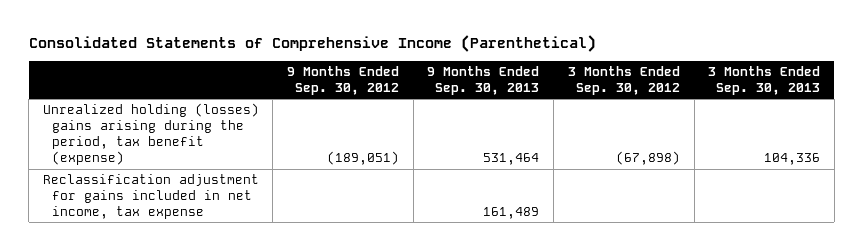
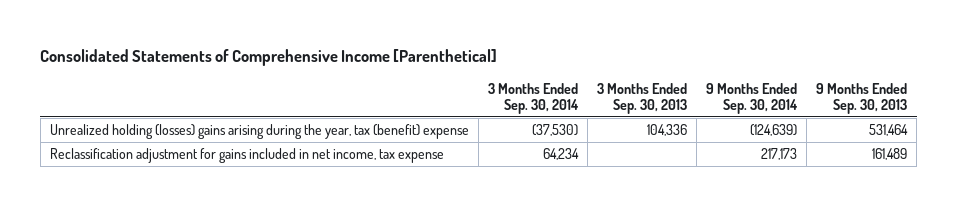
[28,35,596,53] Consolidated Statements of Comprehensive Income (Parenthetical) -> [40,49,498,67] Consolidated Statements of Comprehensive Income [Parenthetical]
[287,66,400,96] 9 Months Ended Sep. 30, 2012 -> none
[567,66,680,96] 3 Months Ended Sep. 30, 2012 -> none
none -> [488,82,580,115] 3 Months Ended Sep. 30, 2014
none -> [706,82,799,115] 9 Months Ended Sep. 30, 2014
[42,103,259,166] Unrealized holding (losses) gains arising during the period, tax benefit (expense) -> [49,123,469,139] Unrealized holding (losses) gains arising during the year, tax (benefit) expense

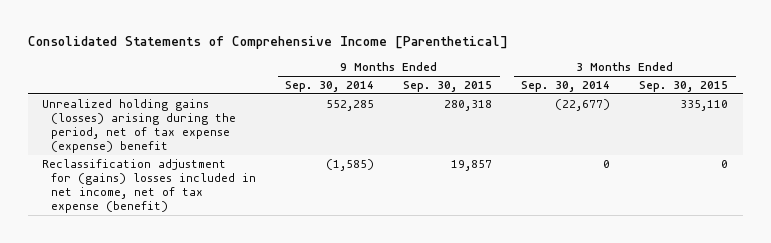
[597,82,688,115] 3 Months Ended Sep. 30, 2013 -> none
[816,82,908,115] 9 Months Ended Sep. 30, 2013 -> none
none -> [403,81,493,93] Sep. 30, 2015
none -> [639,81,729,93] Sep. 30, 2015
[49,123,469,139] Unrealized holding (losses) gains arising during the year, tax (benefit) expense -> [42,98,237,154] Unrealized holding gains (losses) arising during the period, net of tax expense (expense) benefit
[532,123,579,136] (37,530) -> [555,98,611,111] (22,677)
[750,123,798,136] (124,639) -> [326,99,375,111] 552,285
[49,147,444,163] Reclassification adjustment for gains included in net income, tax expense -> [42,158,257,214] Reclassification adjustment for (gains) losses included in net income, net of tax expense (benefit)
[543,147,580,160] 64,234 -> [603,159,611,168] 0
[761,147,798,160] 217,173 -> [326,158,375,171] (1,585)

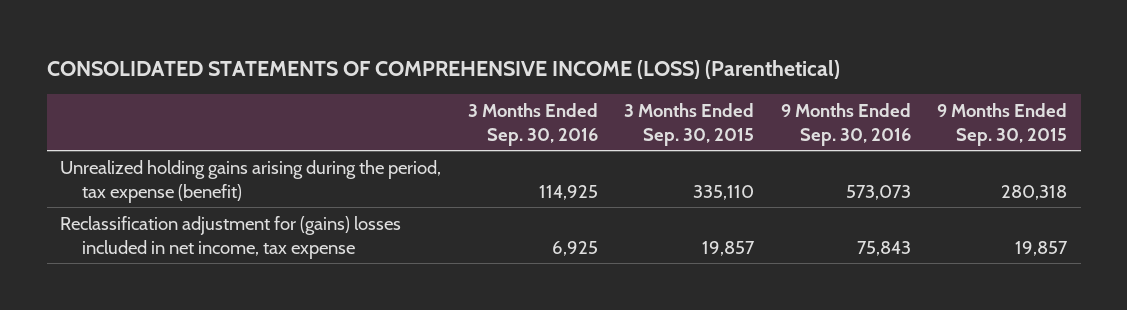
[27,36,508,50] Consolidated Statements of Comprehensive Income [Parenthetical] -> [46,59,840,79] CONSOLIDATED STATEMENTS OF COMPREHENSIVE INCOME (LOSS) (Parenthetical)
[285,81,375,93] Sep. 30, 2014 -> none
[521,81,611,93] Sep. 30, 2014 -> none
none -> [467,102,598,146] 3 Months Ended Sep. 30, 2016
none -> [780,102,911,146] 9 Months Ended Sep. 30, 2016
[42,98,237,154] Unrealized holding gains (losses) arising during the period, net of tax expense (expense) benefit -> [59,159,441,203] Unrealized holding gains arising during the period, tax expense (benefit)
[42,158,257,214] Reclassification adjustment for (gains) losses included in net income, net of tax expense (benefit) -> [59,215,401,259] Reclassification adjustment for (gains) losses included in net income, tax expense
[721,159,729,168] 0 -> [702,240,756,256] 19,857

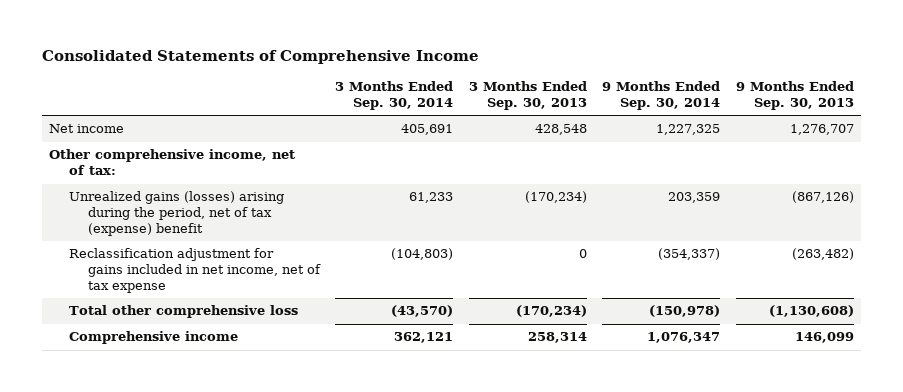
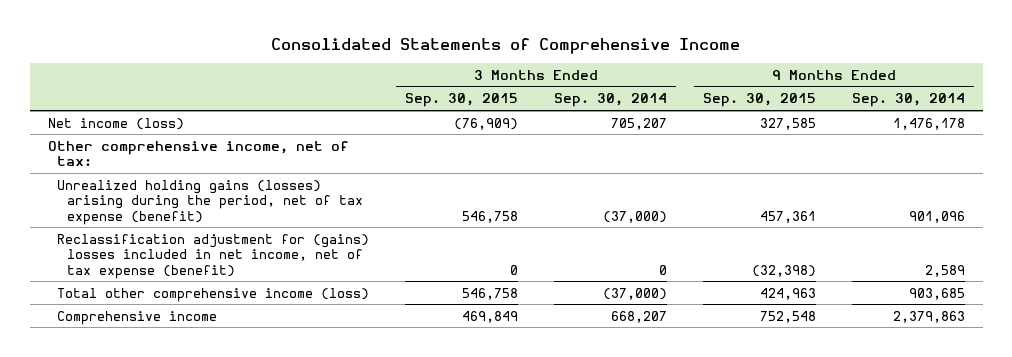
[468,80,587,110] 3 Months Ended Sep. 30, 2013 -> none
[735,80,854,110] 9 Months Ended Sep. 30, 2013 -> none
none -> [405,93,519,108] Sep. 30, 2015
none -> [702,93,816,108] Sep. 30, 2015
[49,124,125,134] Net income -> [47,117,184,130] Net income (loss)
[401,124,454,136] 405,691 -> [611,117,668,130] 705,207
[656,124,721,136] 1,227,325 -> [892,117,965,130] 1,476,178
[68,191,284,237] Unrealized gains (losses) arising during the period, net of tax (expense) benefit -> [57,179,364,225] Unrealized holding gains (losses) arising during the period, net of tax expense (benefit)
[409,192,454,204] 61,233 -> [603,210,668,223] (37,000)
[668,192,721,204] 203,359 -> [908,210,965,223] 901,096
[68,248,321,294] Reclassification adjustment for gains included in net income, net of tax expense -> [57,233,370,279] Reclassification adjustment for (gains) losses included in net income, net of tax expense (benefit)
[391,248,454,261] (104,803) -> [659,264,668,275] 0
[658,248,721,261] (354,337) -> [924,264,965,277] 2,589
[68,305,298,319] Total other comprehensive loss -> [57,287,370,302] Total other comprehensive income (loss)
[391,305,454,318] (43,570) -> [603,287,668,300] (37,000)
[649,305,721,318] (150,978) -> [908,287,965,300] 903,685
[394,332,454,344] 362,121 -> [611,310,668,323] 668,207
[647,332,721,344] 1,076,347 -> [892,310,965,323] 2,379,863

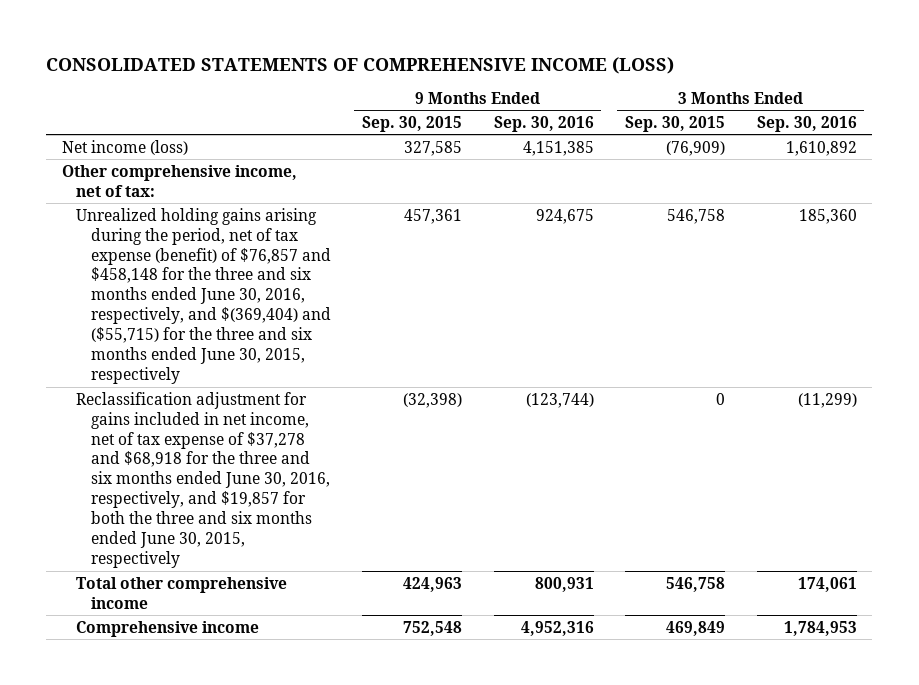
[271,38,741,55] Consolidated Statements of Comprehensive Income -> [46,56,675,74] CONSOLIDATED STATEMENTS OF COMPREHENSIVE INCOME (LOSS)
[554,93,668,108] Sep. 30, 2014 -> none
[851,93,965,108] Sep. 30, 2014 -> none
none -> [493,115,594,132] Sep. 30, 2016
none -> [756,115,857,132] Sep. 30, 2016
[57,179,364,225] Unrealized holding gains (losses) arising during the period, net of tax expense (benefit) -> [76,207,331,385] Unrealized holding gains arising during the period, net of tax expense (benefit) of $76,857 and $458,148 for the three and six months ended June 30, 2016, respectively, and $(369,404) and ($55,715) for the three and six months ended June 30, 2015, respectively
[57,233,370,279] Reclassification adjustment for (gains) losses included in net income, net of tax expense (benefit) -> [76,391,330,569] Reclassification adjustment for gains included in net income, net of tax expense of $37,278 and $68,918 for the three and six months ended June 30, 2016, respectively, and $19,857 for both the three and six months ended June 30, 2015, respectively
[57,287,370,302] Total other comprehensive income (loss) -> [76,576,288,609] Total other comprehensive income

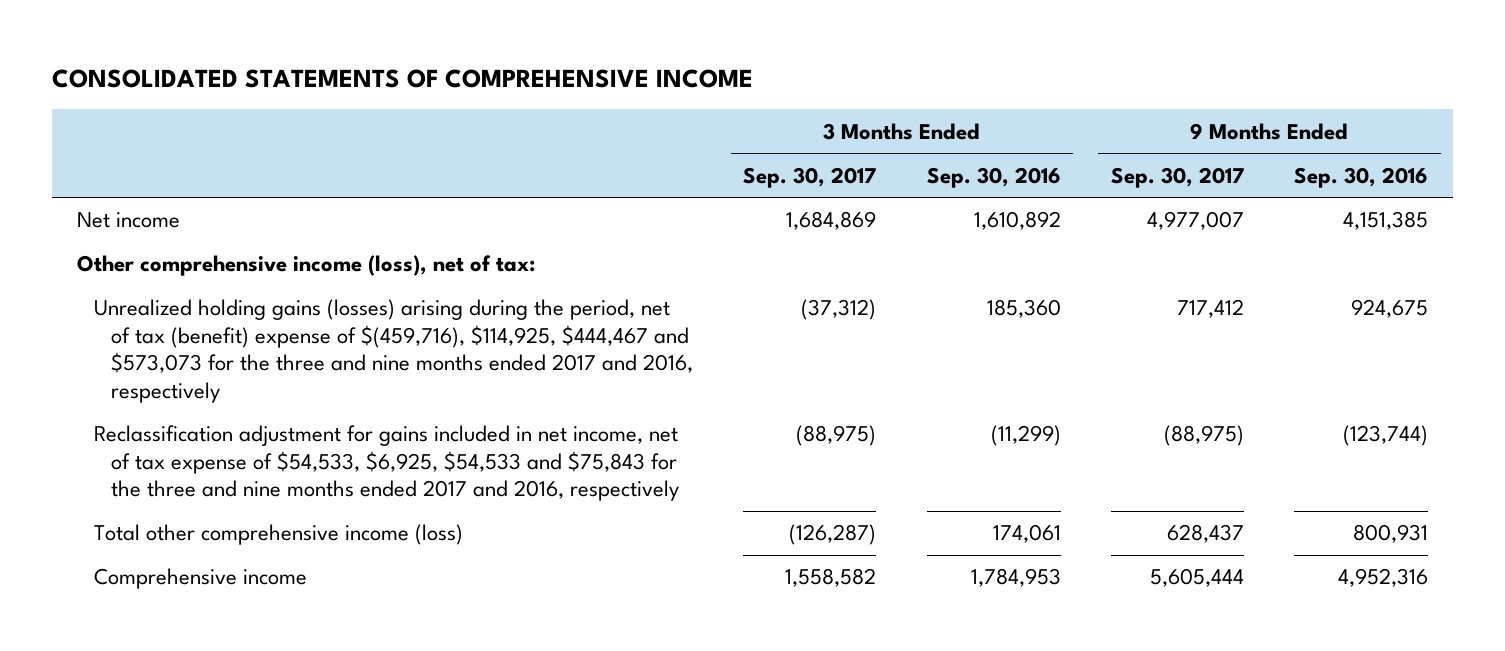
[46,56,675,74] CONSOLIDATED STATEMENTS OF COMPREHENSIVE INCOME (LOSS) -> [52,68,754,88] CONSOLIDATED STATEMENTS OF COMPREHENSIVE INCOME
[362,115,463,132] Sep. 30, 2015 -> none
[625,115,726,132] Sep. 30, 2015 -> none
none -> [743,166,877,188] Sep. 30, 2017
none -> [1110,166,1244,188] Sep. 30, 2017
[62,139,189,155] Net income (loss) -> [77,212,181,229] Net income
[62,164,298,197] Other comprehensive income, net of tax: -> [77,255,536,277] Other comprehensive income (loss), net of tax:
[76,207,331,385] Unrealized holding gains arising during the period, net of tax expense (benefit) of $76,857 and $458,148 for the three and six months ended June 30, 2016, respectively, and $(369,404) and ($55,715) for the three and six months ended June 30, 2015, respectively -> [94,299,694,403] Unrealized holding gains (losses) arising during the period, net of tax (benefit) expense of $(459,716), $114,925, $444,467 and $573,073 for the three and nine months ended 2017 and 2016, respectively
[76,391,330,569] Reclassification adjustment for gains included in net income, net of tax expense of $37,278 and $68,918 for the three and six months ended June 30, 2016, respectively, and $19,857 for both the three and six months ended June 30, 2015, respectively -> [94,425,680,502] Reclassification adjustment for gains included in net income, net of tax expense of $54,533, $6,925, $54,533 and $75,843 for the three and nine months ended 2017 and 2016, respectively
[76,576,288,609] Total other comprehensive income -> [94,524,464,546] Total other comprehensive income (loss)

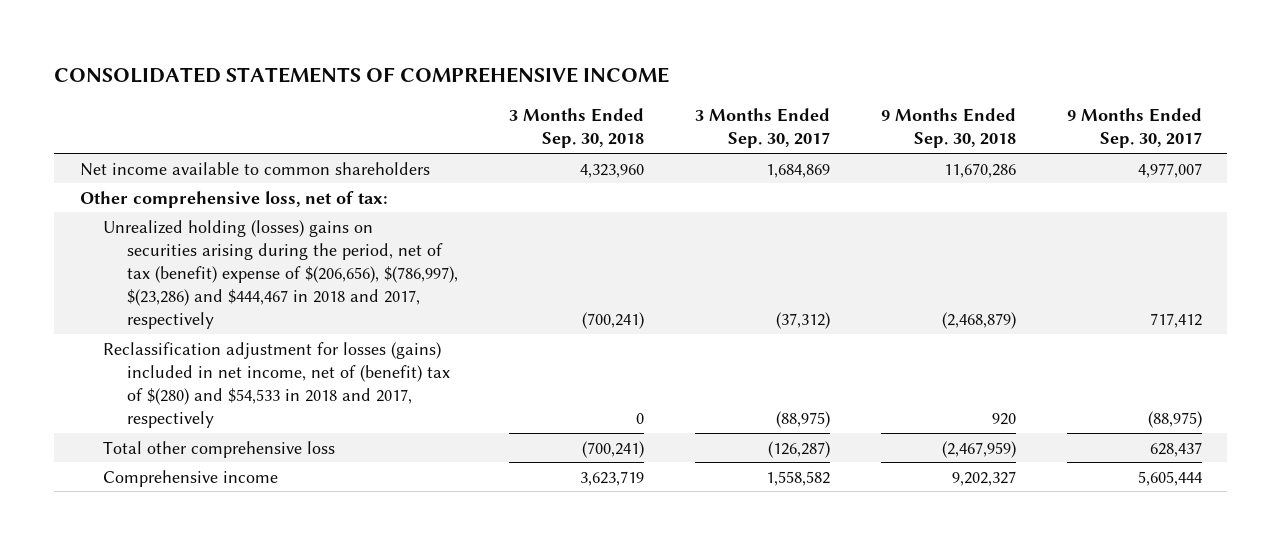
[926,166,1061,188] Sep. 30, 2016 -> none
[1294,166,1429,188] Sep. 30, 2016 -> none
none -> [508,108,644,149] 3 Months Ended Sep. 30, 2018
none -> [880,108,1016,149] 9 Months Ended Sep. 30, 2018
[77,212,181,229] Net income -> [79,161,430,176] Net income available to common shareholders
[77,255,536,277] Other comprehensive income (loss), net of tax: -> [79,190,388,208] Other comprehensive loss, net of tax:
[94,299,694,403] Unrealized holding gains (losses) arising during the period, net of tax (benefit) expense of $(459,716), $114,925, $444,467 and $573,073 for the three and nine months ended 2017 and 2016, respectively -> [103,219,458,330] Unrealized holding (losses) gains on securities arising during the period, net of tax (benefit) expense of $(206,656), $(786,997), $(23,286) and $444,467 in 2018 and 2017, respectively
[94,425,680,502] Reclassification adjustment for gains included in net income, net of tax expense of $54,533, $6,925, $54,533 and $75,843 for the three and nine months ended 2017 and 2016, respectively -> [103,341,450,429] Reclassification adjustment for losses (gains) included in net income, net of (benefit) tax of $(280) and $54,533 in 2018 and 2017, respectively
[94,524,464,546] Total other comprehensive income (loss) -> [103,440,336,458] Total other comprehensive loss

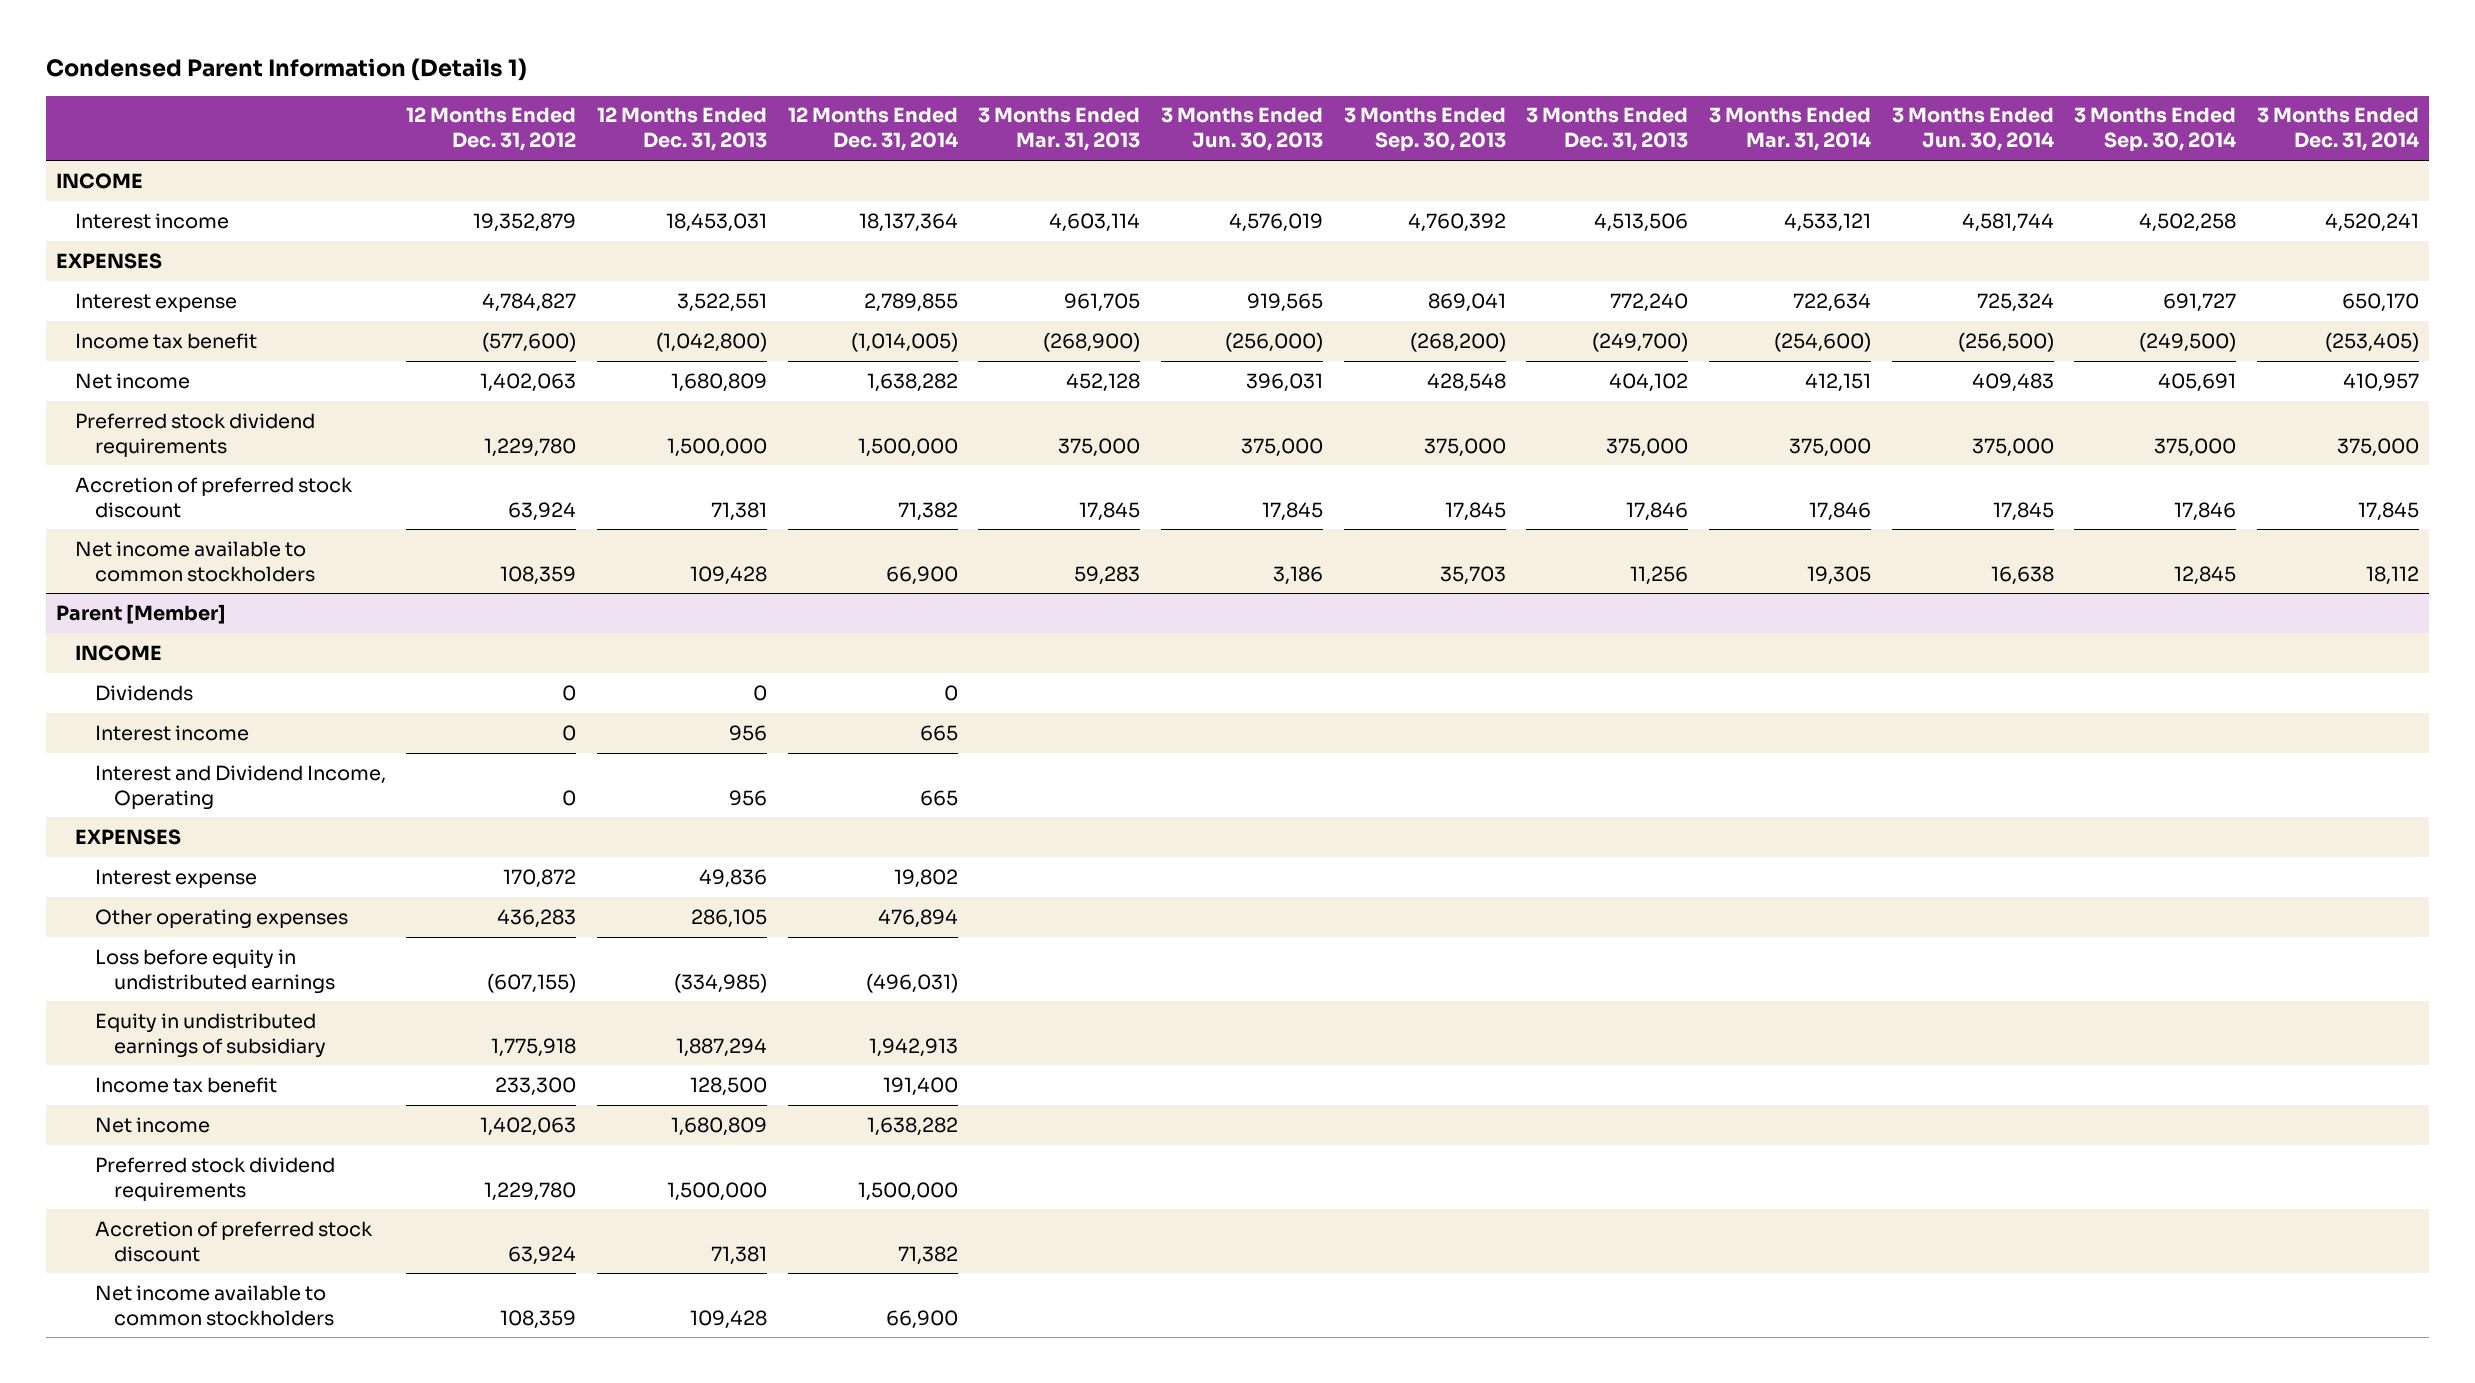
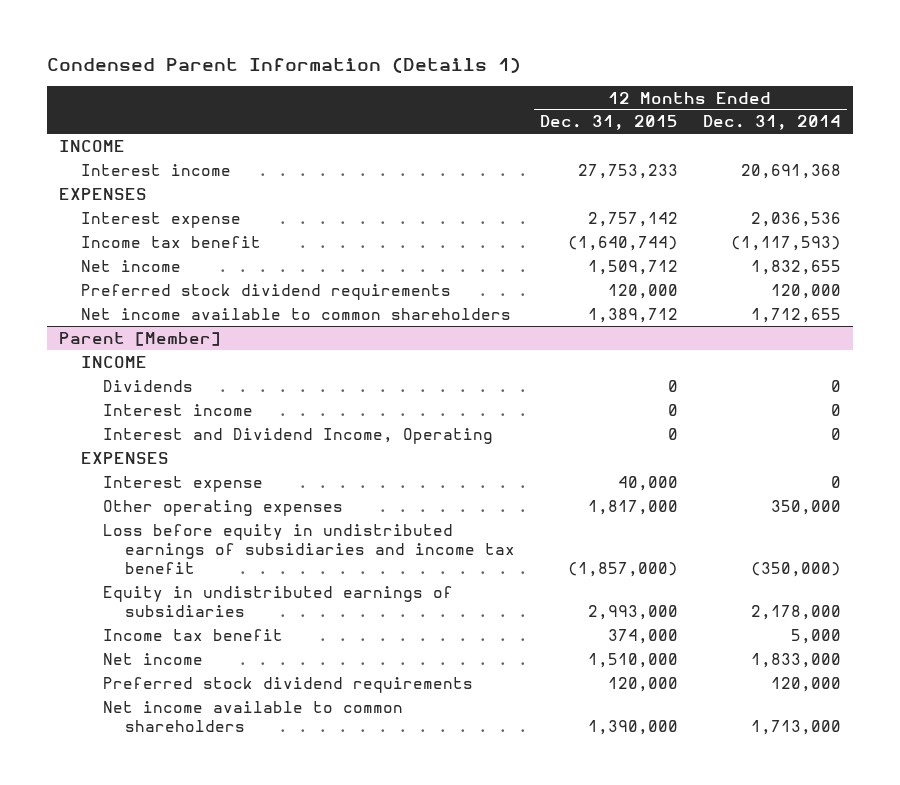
[406,107,577,152] 12 Months Ended Dec. 31, 2012 -> none
[596,107,767,152] 12 Months Ended Dec. 31, 2013 -> none
[978,107,1141,152] 3 Months Ended Mar. 31, 2013 -> none
[1160,107,1323,152] 3 Months Ended Jun. 30, 2013 -> none
[1343,107,1506,152] 3 Months Ended Sep. 30, 2013 -> none
[1526,107,1689,152] 3 Months Ended Dec. 31, 2013 -> none
[1708,107,1871,152] 3 Months Ended Mar. 31, 2014 -> none
[1891,107,2054,152] 3 Months Ended Jun. 30, 2014 -> none
[2074,107,2237,152] 3 Months Ended Sep. 30, 2014 -> none
[2256,107,2419,152] 3 Months Ended Dec. 31, 2014 -> none
none -> [539,115,678,131] Dec. 31, 2015
[858,212,958,232] 18,137,364 -> [740,163,841,179] 20,691,368
[75,476,354,518] Accretion of preferred stock discount -> none
[863,292,958,312] 2,789,855 -> [750,211,841,227] 2,036,536
[850,331,958,352] (1,014,005) -> [730,235,841,251] (1,117,593)
[866,372,958,392] 1,638,282 -> [750,259,841,275] 1,832,655
[857,437,958,457] 1,500,000 -> [770,283,841,299] 120,000
[75,540,315,582] Net income available to common stockholders -> [81,307,512,320] Net income available to common shareholders
[885,565,958,585] 66,900 -> [750,307,841,323] 1,712,655
[919,724,958,741] 665 -> [830,403,841,416] 0
[919,789,958,806] 665 -> [830,427,841,440] 0
[94,1220,373,1262] Accretion of preferred stock discount -> none
[893,868,958,888] 19,802 -> [830,475,841,488] 0
[877,908,958,928] 476,894 -> [770,499,841,515] 350,000
[94,948,335,994] Loss before equity in undistributed earnings -> [103,523,516,574] Loss before equity in undistributed earnings of subsidiaries and income tax benefit
[865,972,958,993] (496,031) -> [750,561,841,577] (350,000)
[94,1012,326,1058] Equity in undistributed earnings of subsidiary -> [103,585,454,617] Equity in undistributed earnings of subsidiaries
[868,1037,958,1057] 1,942,913 -> [750,604,841,620] 2,178,000
[882,1076,958,1096] 191,400 -> [790,628,841,644] 5,000
[866,1116,958,1136] 1,638,282 -> [750,652,841,668] 1,833,000
[857,1181,958,1201] 1,500,000 -> [770,676,841,692] 120,000
[94,1284,334,1326] Net income available to common stockholders -> [103,700,404,732] Net income available to common shareholders
[885,1309,958,1329] 66,900 -> [750,719,841,735] 1,713,000

